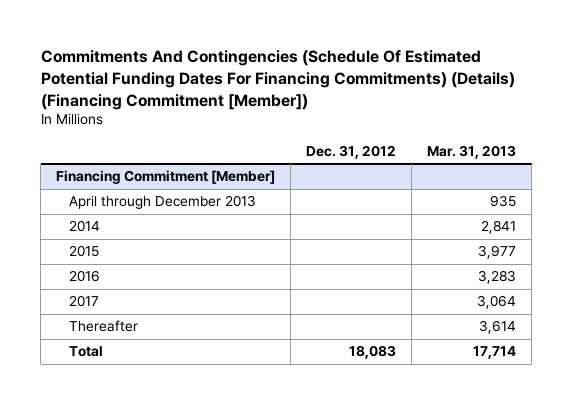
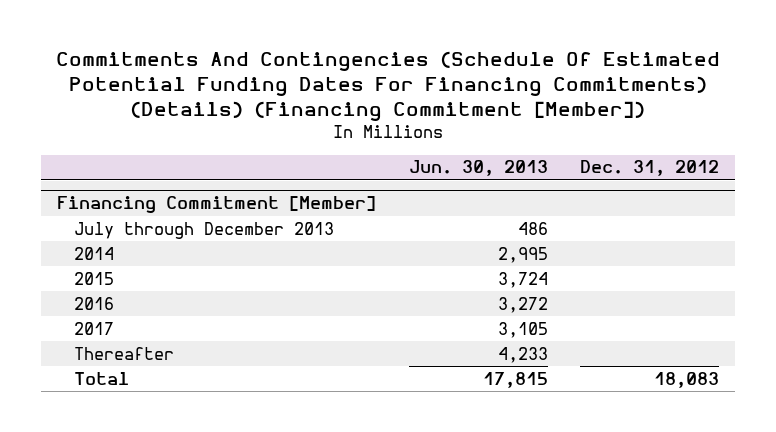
[427,144,517,159] Mar. 31, 2013 -> none
none -> [408,160,548,177] Jun. 30, 2013
[68,195,256,210] April through December 2013 -> [74,221,335,239] July through December 2013

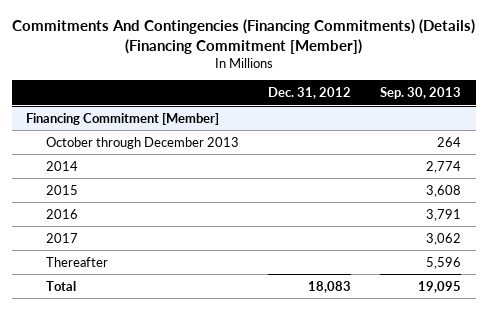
[56,50,721,122] Commitments And Contingencies (Schedule Of Estimated Potential Funding Dates For Financing Commitments) (Details) (Financing Commitment [Member]) -> [11,19,475,54] Commitments And Contingencies (Financing Commitments) (Details) (Financing Commitment [Member])
[408,160,548,177] Jun. 30, 2013 -> none
none -> [380,87,462,100] Sep. 30, 2013
[74,221,335,239] July through December 2013 -> [46,136,240,149] October through December 2013

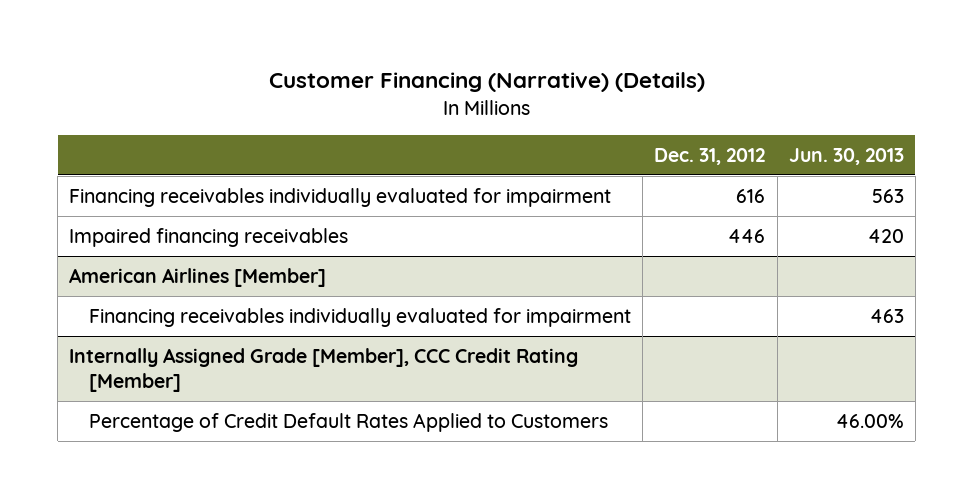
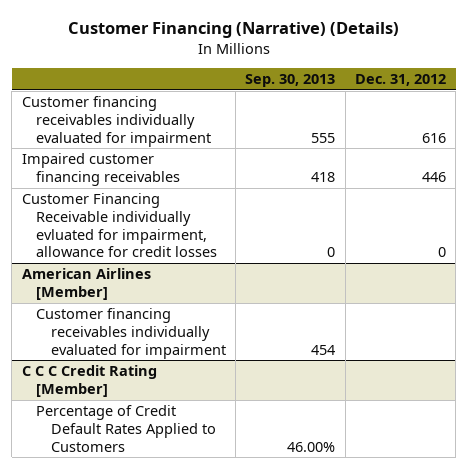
[788,147,904,165] Jun. 30, 2013 -> none
none -> [245,73,336,87] Sep. 30, 2013
[69,187,612,207] Financing receivables individually evaluated for impairment -> [21,96,212,147] Customer financing receivables individually evaluated for impairment
[69,227,349,247] Impaired financing receivables -> [21,153,181,186] Impaired customer financing receivables
none -> [21,193,218,258] Customer Financing Receivable individually evluated for impairment, allowance for credit losses
[69,347,579,393] Internally Assigned Grade [Member], CCC Credit Rating [Member] -> none
[88,412,608,432] Percentage of Credit Default Rates Applied to Customers -> none
[88,307,631,327] Financing receivables individually evaluated for impairment -> [36,308,226,359] Customer financing receivables individually evaluated for impairment
none -> [21,365,157,397] C C C Credit Rating [Member]
none -> [36,405,216,452] Percentage of Credit Default Rates Applied to Customers

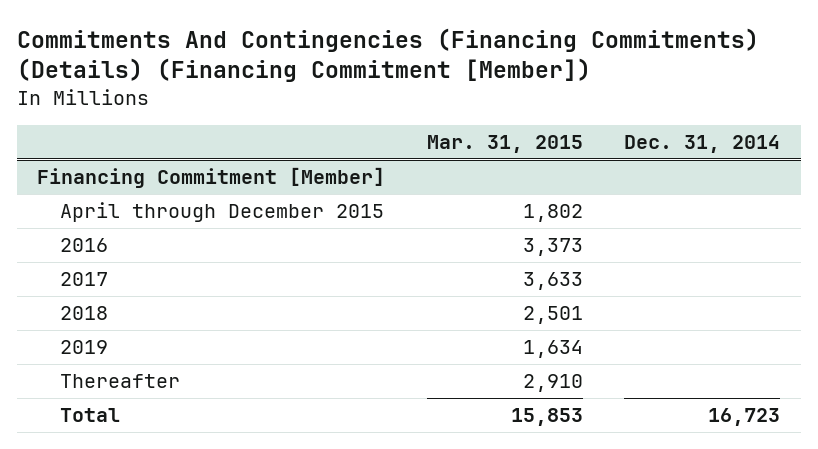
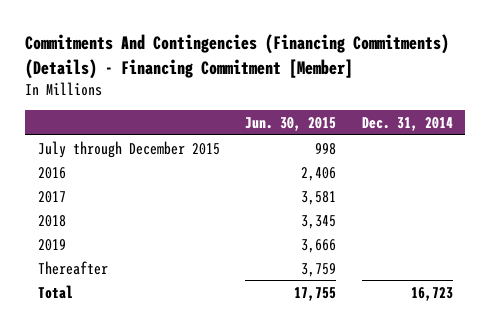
[16,27,759,83] Commitments And Contingencies (Financing Commitments) (Details) (Financing Commitment [Member]) -> [24,34,449,79] Commitments And Contingencies (Financing Commitments) (Details) - Financing Commitment [Member]
[426,134,583,153] Mar. 31, 2015 -> none
none -> [245,116,337,131] Jun. 30, 2015
[37,167,386,189] Financing Commitment [Member] -> none
[59,202,384,223] April through December 2015 -> [37,140,220,158] July through December 2015

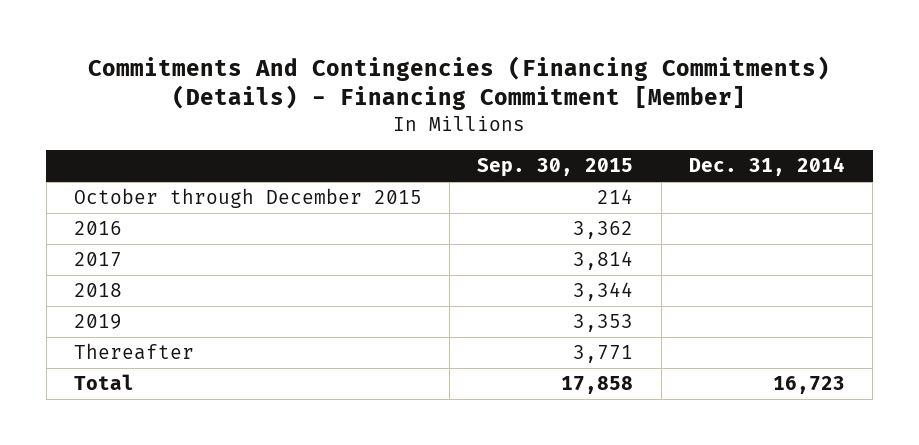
[245,116,337,131] Jun. 30, 2015 -> none
none -> [477,158,634,178] Sep. 30, 2015
[37,140,220,158] July through December 2015 -> [73,188,422,209] October through December 2015

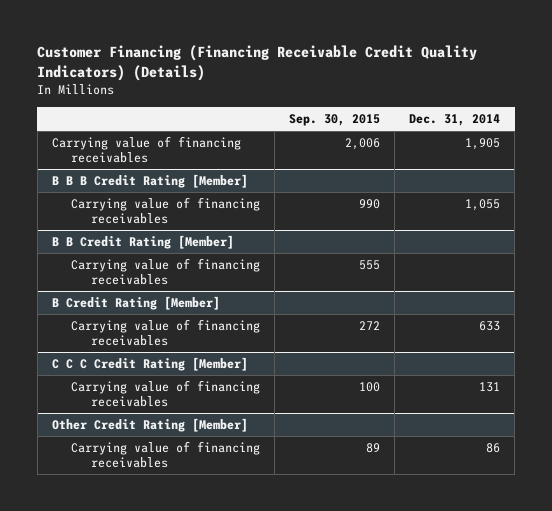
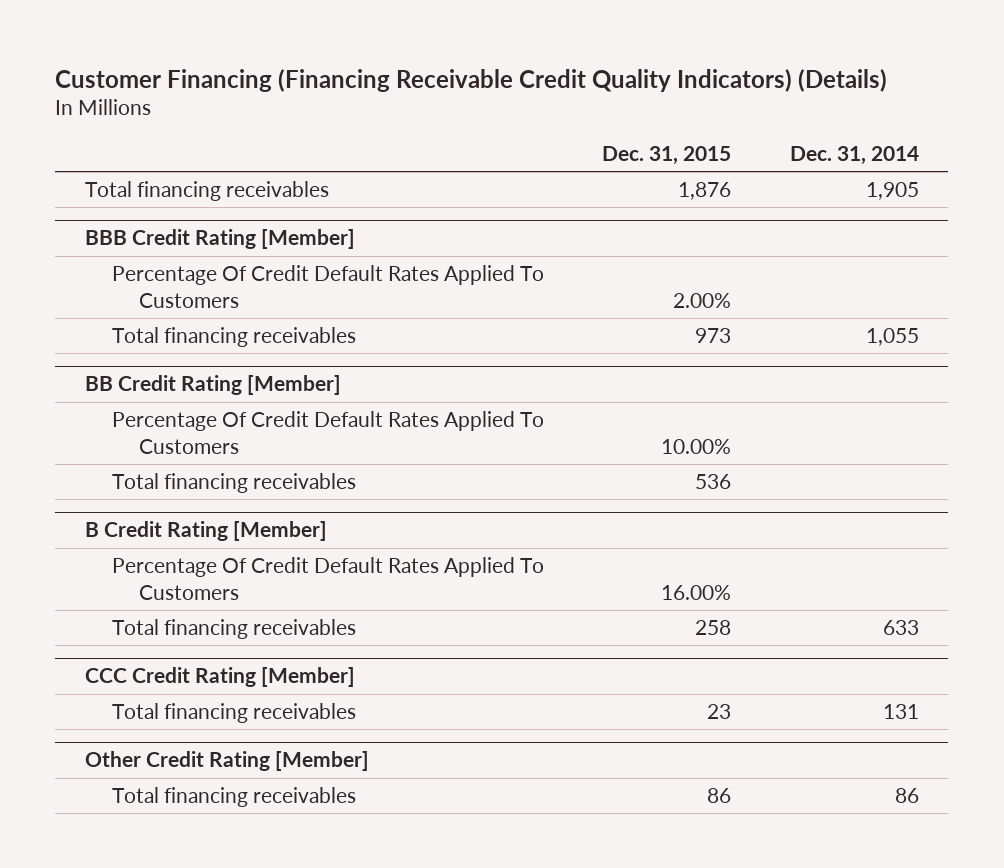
[289,113,381,126] Sep. 30, 2015 -> none
none -> [602,146,732,166] Dec. 31, 2015
[51,136,241,163] Carrying value of financing receivables -> [84,181,329,202] Total financing receivables
[51,174,248,189] B B B Credit Rating [Member] -> [84,229,355,250] BBB Credit Rating [Member]
none -> [111,265,544,308] Percentage Of Credit Default Rates Applied To Customers
[71,197,261,224] Carrying value of financing receivables -> [111,327,356,348] Total financing receivables
[51,235,234,250] B B Credit Rating [Member] -> [84,375,341,396] BB Credit Rating [Member]
none -> [111,411,544,454] Percentage Of Credit Default Rates Applied To Customers
[71,258,261,285] Carrying value of financing receivables -> [111,473,356,494] Total financing receivables
none -> [111,557,544,600] Percentage Of Credit Default Rates Applied To Customers
[71,319,261,346] Carrying value of financing receivables -> [111,619,356,640] Total financing receivables
[51,357,248,372] C C C Credit Rating [Member] -> [84,667,355,688] CCC Credit Rating [Member]
[71,380,261,407] Carrying value of financing receivables -> [111,703,356,724] Total financing receivables
[71,441,261,468] Carrying value of financing receivables -> [111,787,356,808] Total financing receivables

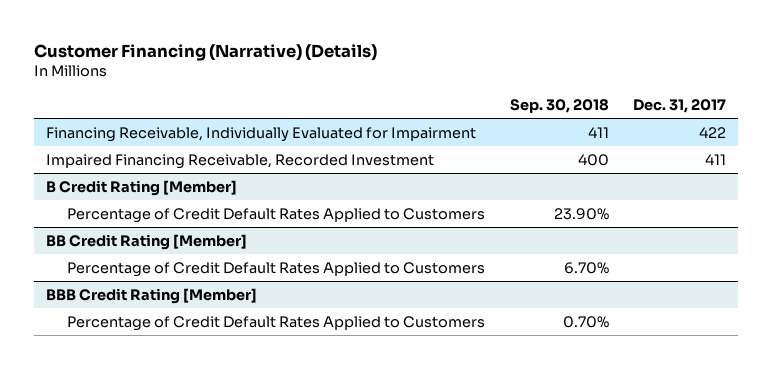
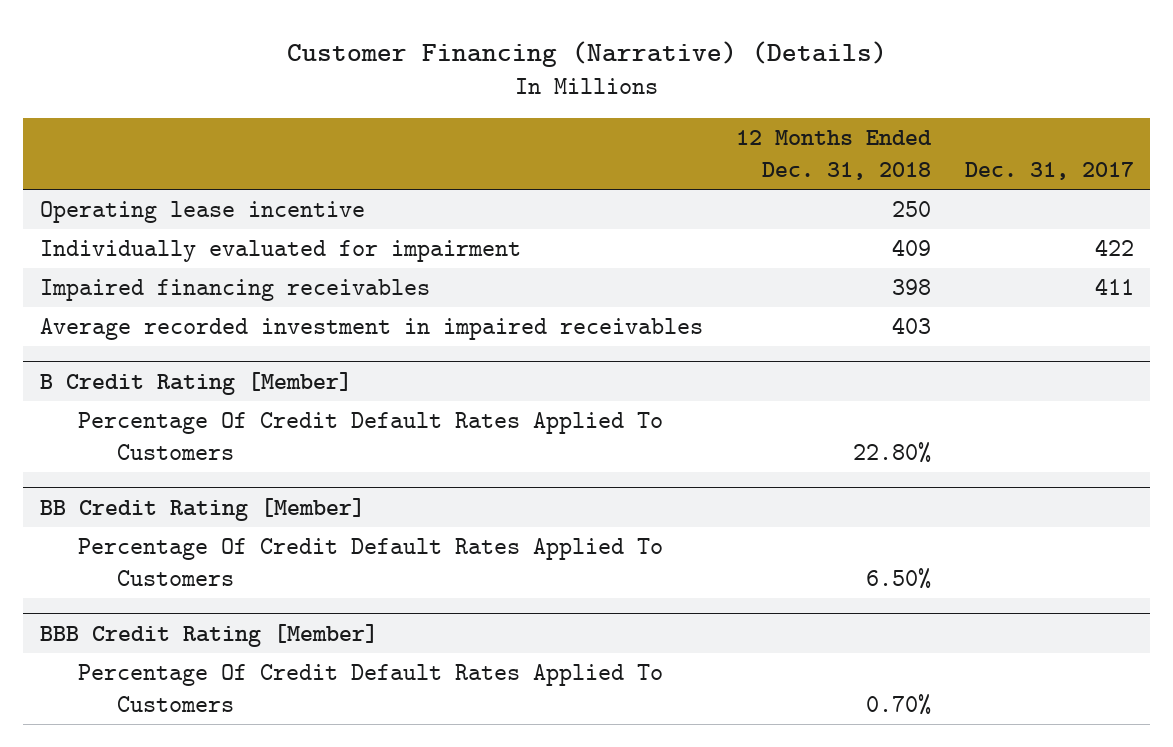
[509,98,609,113] Sep. 30, 2018 -> none
none -> [736,130,933,180] 12 Months Ended Dec. 31, 2018
none -> [39,201,365,224] Operating lease incentive
[46,127,477,143] Financing Receivable, Individually Evaluated for Impairment -> [39,240,521,263] Individually evaluated for impairment
[46,154,435,170] Impaired Financing Receivable, Recorded Investment -> [39,279,430,302] Impaired financing receivables
none -> [39,318,703,341] Average recorded investment in impaired receivables
[67,208,486,224] Percentage of Credit Default Rates Applied to Customers -> [78,412,664,460] Percentage Of Credit Default Rates Applied To Customers
[67,262,486,278] Percentage of Credit Default Rates Applied to Customers -> [78,538,664,586] Percentage Of Credit Default Rates Applied To Customers
[67,316,486,332] Percentage of Credit Default Rates Applied to Customers -> [78,664,664,712] Percentage Of Credit Default Rates Applied To Customers

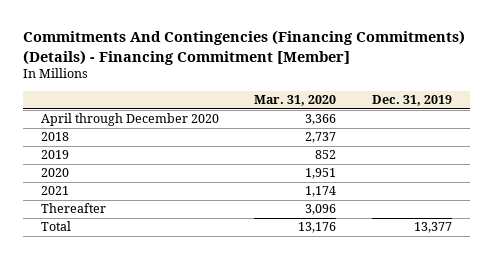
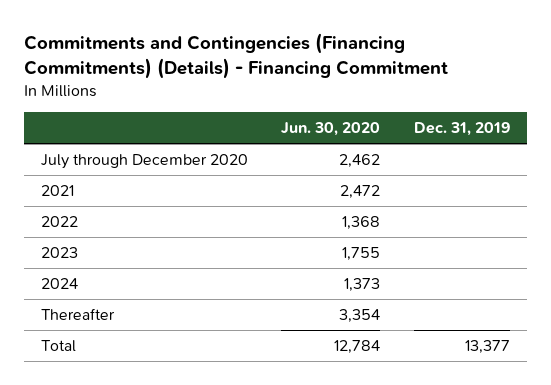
[22,30,465,65] Commitments And Contingencies (Financing Commitments) (Details) - Financing Commitment [Member] -> [23,32,448,79] Commitments and Contingencies (Financing Commitments) (Details) - Financing Commitment
[254,95,337,107] Mar. 31, 2020 -> none
none -> [281,122,381,137] Jun. 30, 2020
[40,132,69,142] 2018 -> none
[40,150,69,160] 2019 -> none
[40,168,69,178] 2020 -> none
[40,113,219,127] April through December 2020 -> [40,154,248,170] July through December 2020
none -> [40,216,78,228] 2022
none -> [40,247,78,259] 2023
none -> [40,278,78,290] 2024

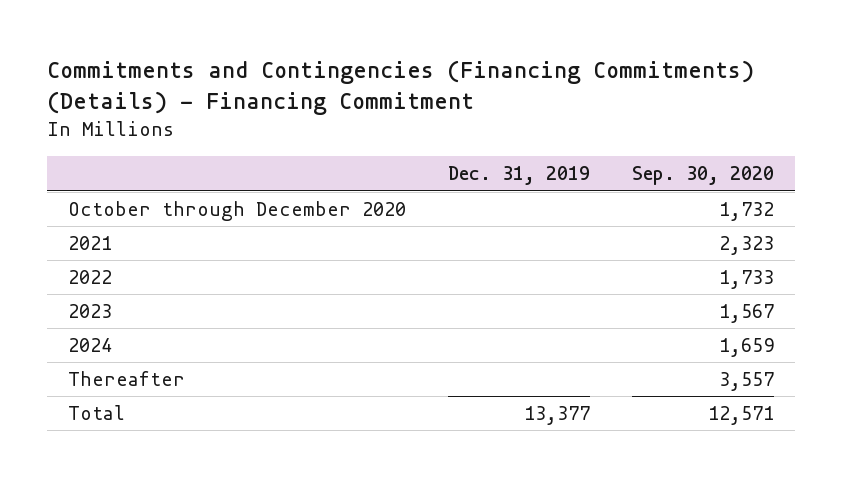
[281,122,381,137] Jun. 30, 2020 -> none
none -> [631,166,774,186] Sep. 30, 2020
[40,154,248,170] July through December 2020 -> [67,201,406,222] October through December 2020

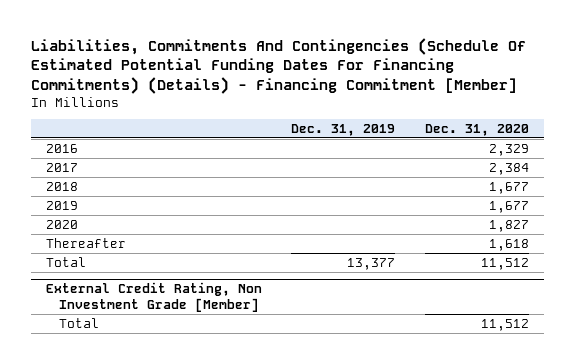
[46,59,754,116] Commitments and Contingencies (Financing Commitments) (Details) - Financing Commitment -> [31,37,527,94] Liabilities, Commitments And Contingencies (Schedule Of Estimated Potential Funding Dates For Financing Commitments) (Details) - Financing Commitment [Member]
[631,166,774,186] Sep. 30, 2020 -> none
none -> [425,123,530,136] Dec. 31, 2020
[67,201,406,222] October through December 2020 -> none
none -> [45,143,78,153] 2016
[67,236,112,251] 2021 -> [45,162,78,172] 2017
[67,270,112,285] 2022 -> [45,181,78,191] 2018
[67,304,112,319] 2023 -> [45,200,78,210] 2019
[67,338,112,353] 2024 -> [45,219,78,229] 2020
none -> [45,282,262,312] External Credit Rating, Non Investment Grade [Member]
none -> [58,317,99,328] Total

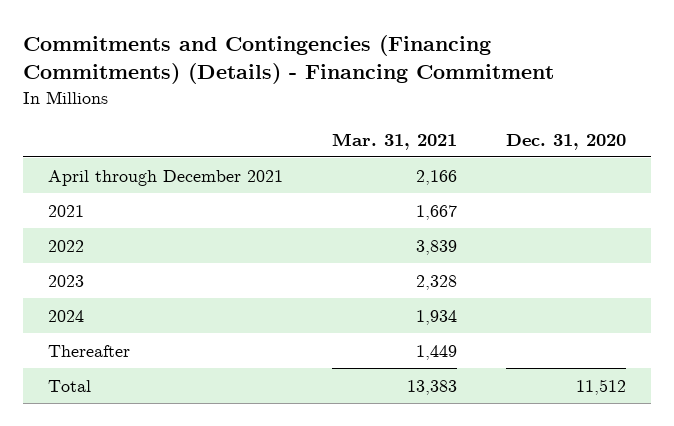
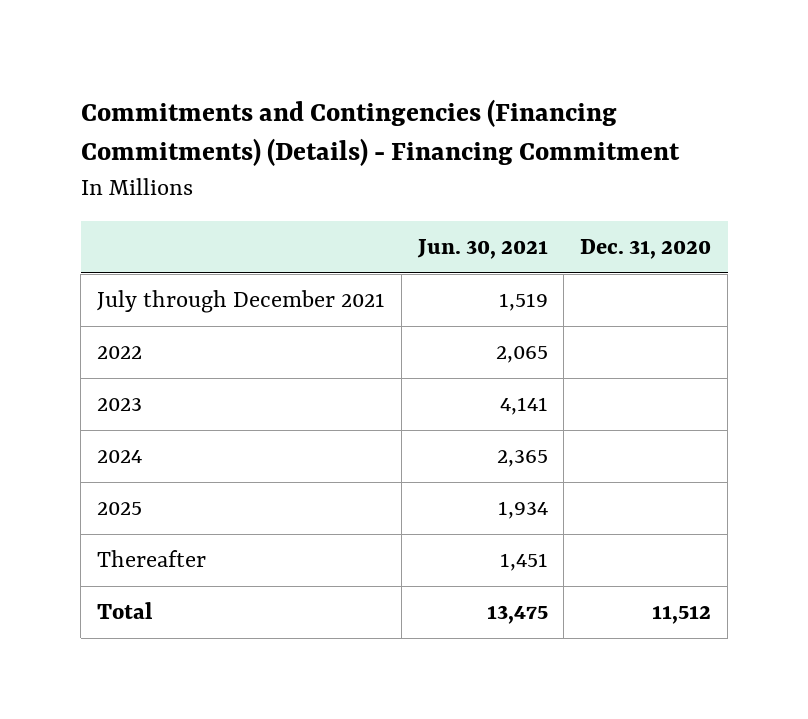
[331,132,457,150] Mar. 31, 2021 -> none
none -> [416,239,548,260] Jun. 30, 2021
[47,204,84,217] 2021 -> none
[47,169,283,186] April through December 2021 -> [97,290,386,314] July through December 2021
none -> [97,502,143,516] 2025

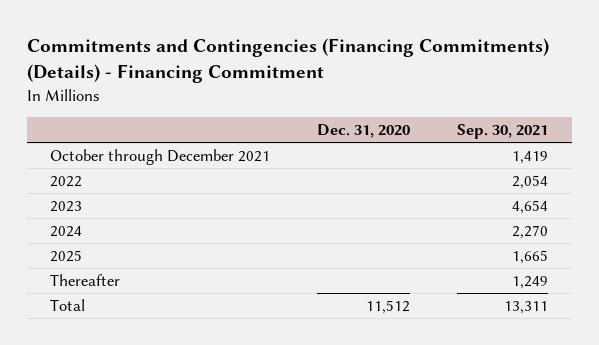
[416,239,548,260] Jun. 30, 2021 -> none
none -> [457,123,549,139] Sep. 30, 2021
[97,290,386,314] July through December 2021 -> [50,148,271,165] October through December 2021

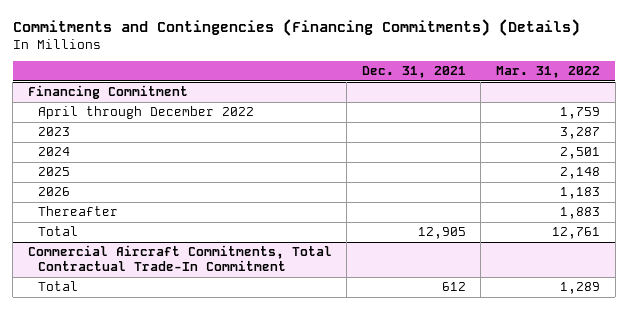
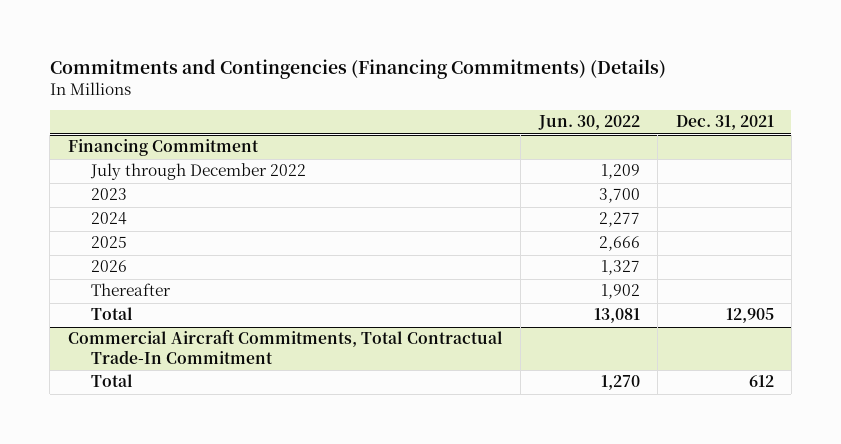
[496,66,601,79] Mar. 31, 2022 -> none
none -> [537,115,640,131] Jun. 30, 2022
[38,106,255,120] April through December 2022 -> [89,163,306,181] July through December 2022

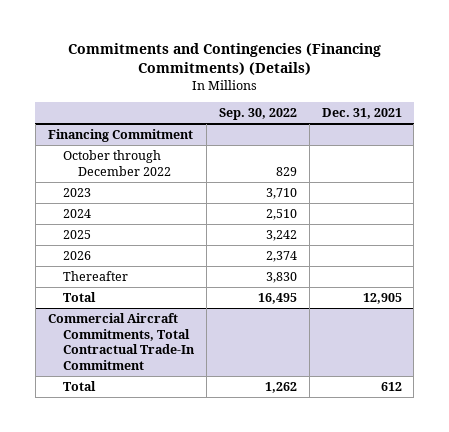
[537,115,640,131] Jun. 30, 2022 -> none
none -> [218,108,297,121] Sep. 30, 2022
[89,163,306,181] July through December 2022 -> [62,149,172,176] October through December 2022

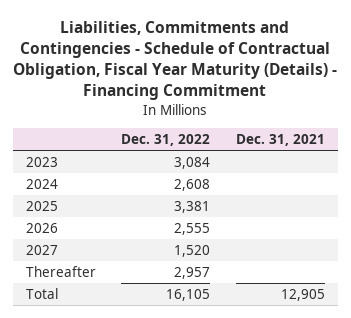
[67,43,381,76] Commitments and Contingencies (Financing Commitments) (Details) -> [13,21,338,101] Liabilities, Commitments and Contingencies - Schedule of Contractual Obligation, Fiscal Year Maturity (Details) - Financing Commitment
[218,108,297,121] Sep. 30, 2022 -> none
none -> [121,134,211,147] Dec. 31, 2022
[47,128,193,142] Financing Commitment -> none
[62,149,172,176] October through December 2022 -> none
none -> [25,244,58,255] 2027
[47,312,195,371] Commercial Aircraft Commitments, Total Contractual Trade-In Commitment -> none
[62,380,96,391] Total -> none

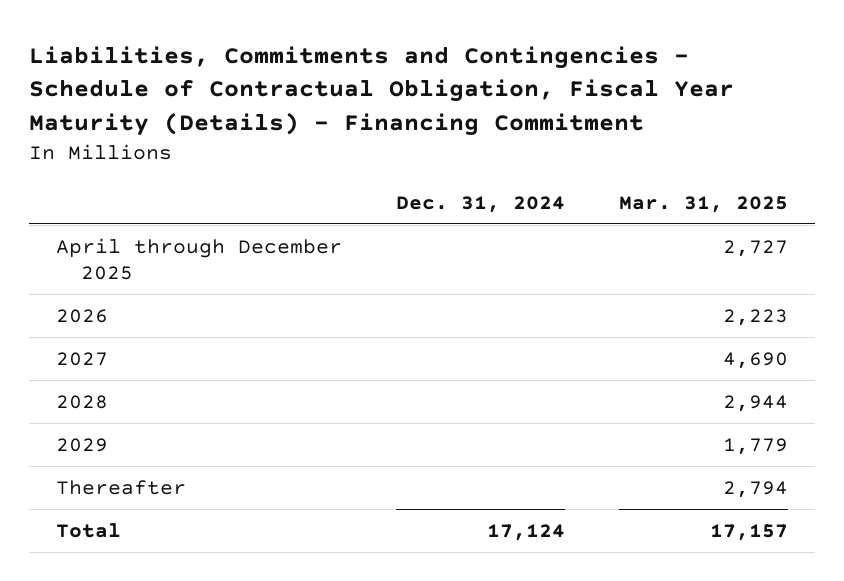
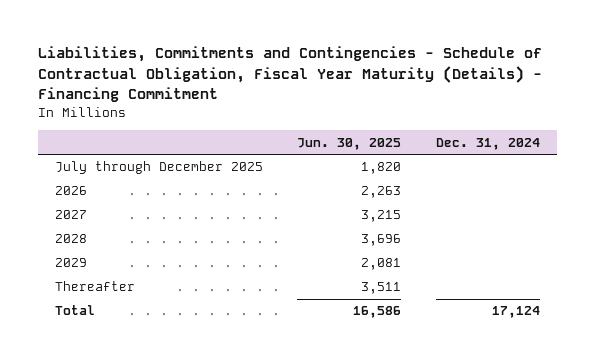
[618,195,788,213] Mar. 31, 2025 -> none
none -> [297,137,402,150] Jun. 30, 2025
[55,237,342,280] April through December 2025 -> [54,161,263,175] July through December 2025

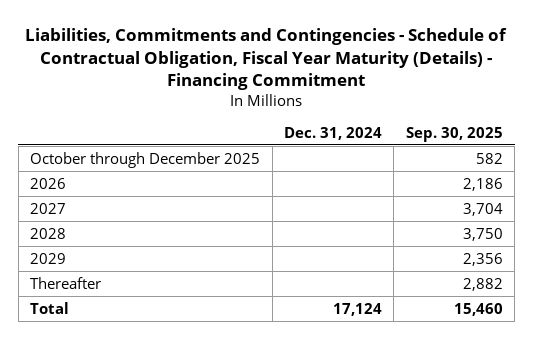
[297,137,402,150] Jun. 30, 2025 -> none
none -> [405,126,503,142] Sep. 30, 2025
[54,161,263,175] July through December 2025 -> [30,151,261,168] October through December 2025

